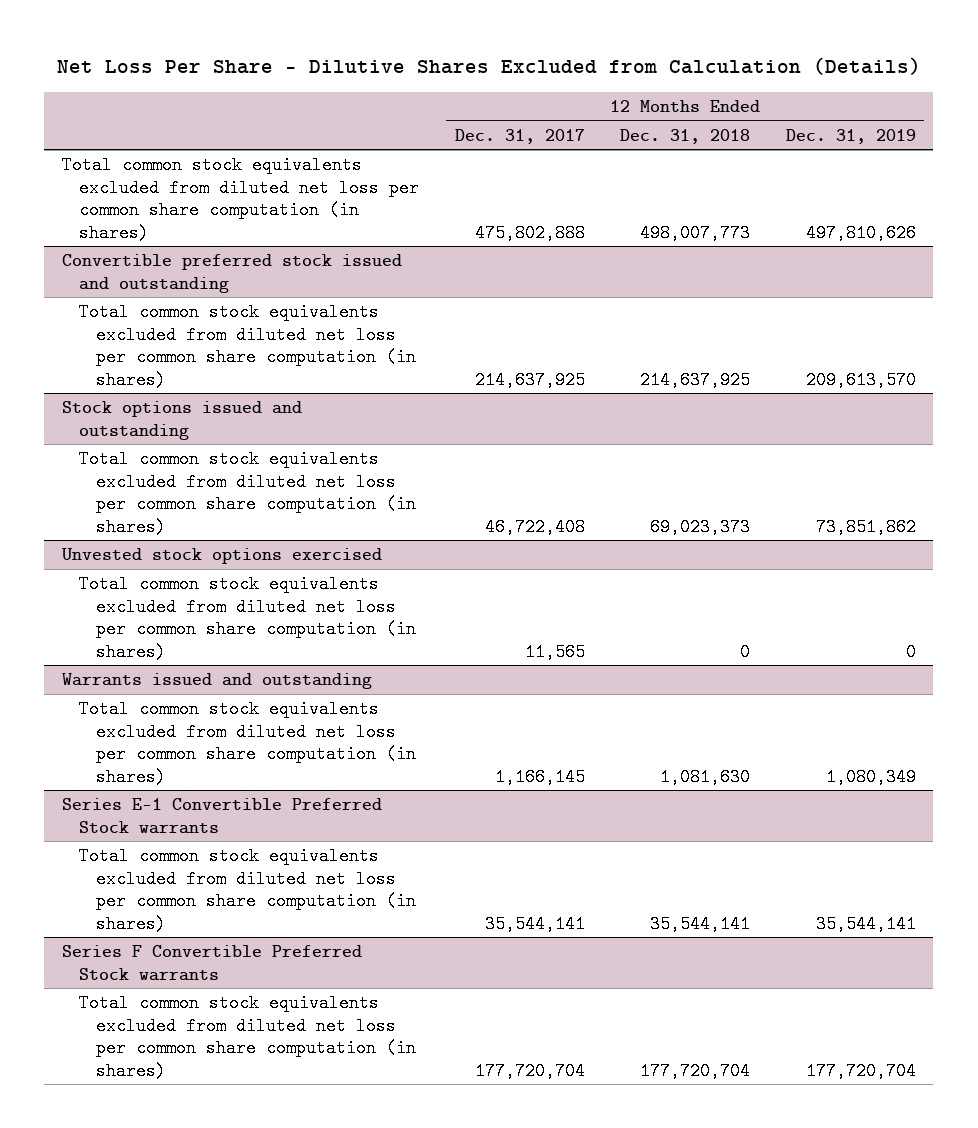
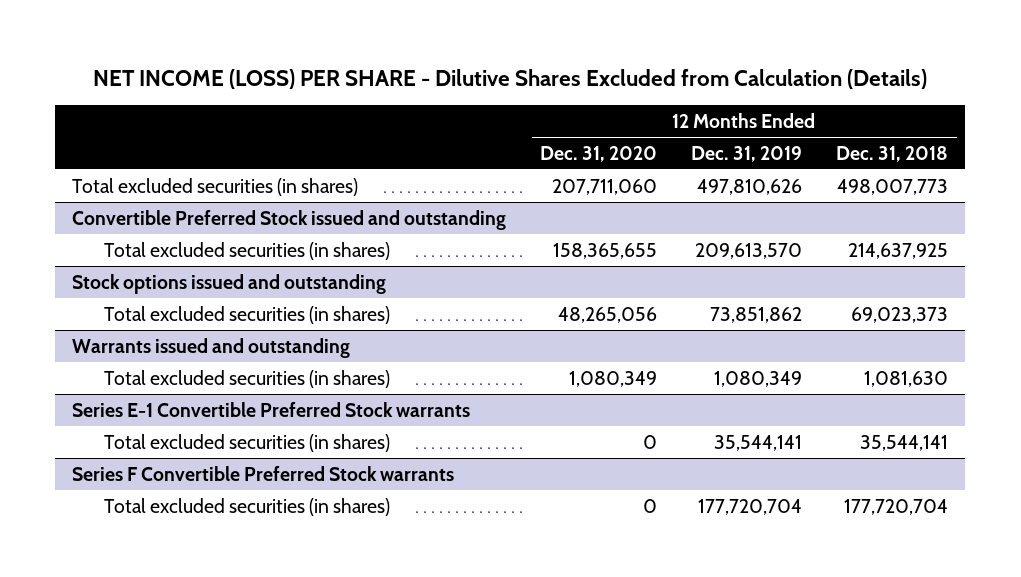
[56,57,921,76] Net Loss Per Share - Dilutive Shares Excluded from Calculation (Details) -> [93,68,928,89] NET INCOME (LOSS) PER SHARE - Dilutive Shares Excluded from Calculation (Details)
[454,128,585,144] Dec. 31, 2017 -> none
none -> [540,145,658,162] Dec. 31, 2020
[62,156,420,242] Total common stock equivalents excluded from diluted net loss per common share computation (in shares) -> [72,177,359,196] Total excluded securities (in shares)
[62,254,403,293] Convertible preferred stock issued and outstanding -> [72,209,507,230] Convertible Preferred Stock issued and outstanding
[79,303,417,389] Total common stock equivalents excluded from diluted net loss per common share computation (in shares) -> [103,241,390,260] Total excluded securities (in shares)
[61,548,383,565] Unvested stock options exercised -> none
[79,575,417,661] Total common stock equivalents excluded from diluted net loss per common share computation (in shares) -> none
[79,450,417,536] Total common stock equivalents excluded from diluted net loss per common share computation (in shares) -> [103,305,390,324] Total excluded securities (in shares)
[79,700,417,786] Total common stock equivalents excluded from diluted net loss per common share computation (in shares) -> [103,369,390,388] Total excluded securities (in shares)
[79,847,417,933] Total common stock equivalents excluded from diluted net loss per common share computation (in shares) -> [103,433,390,452] Total excluded securities (in shares)
[79,994,417,1080] Total common stock equivalents excluded from diluted net loss per common share computation (in shares) -> [103,497,390,516] Total excluded securities (in shares)

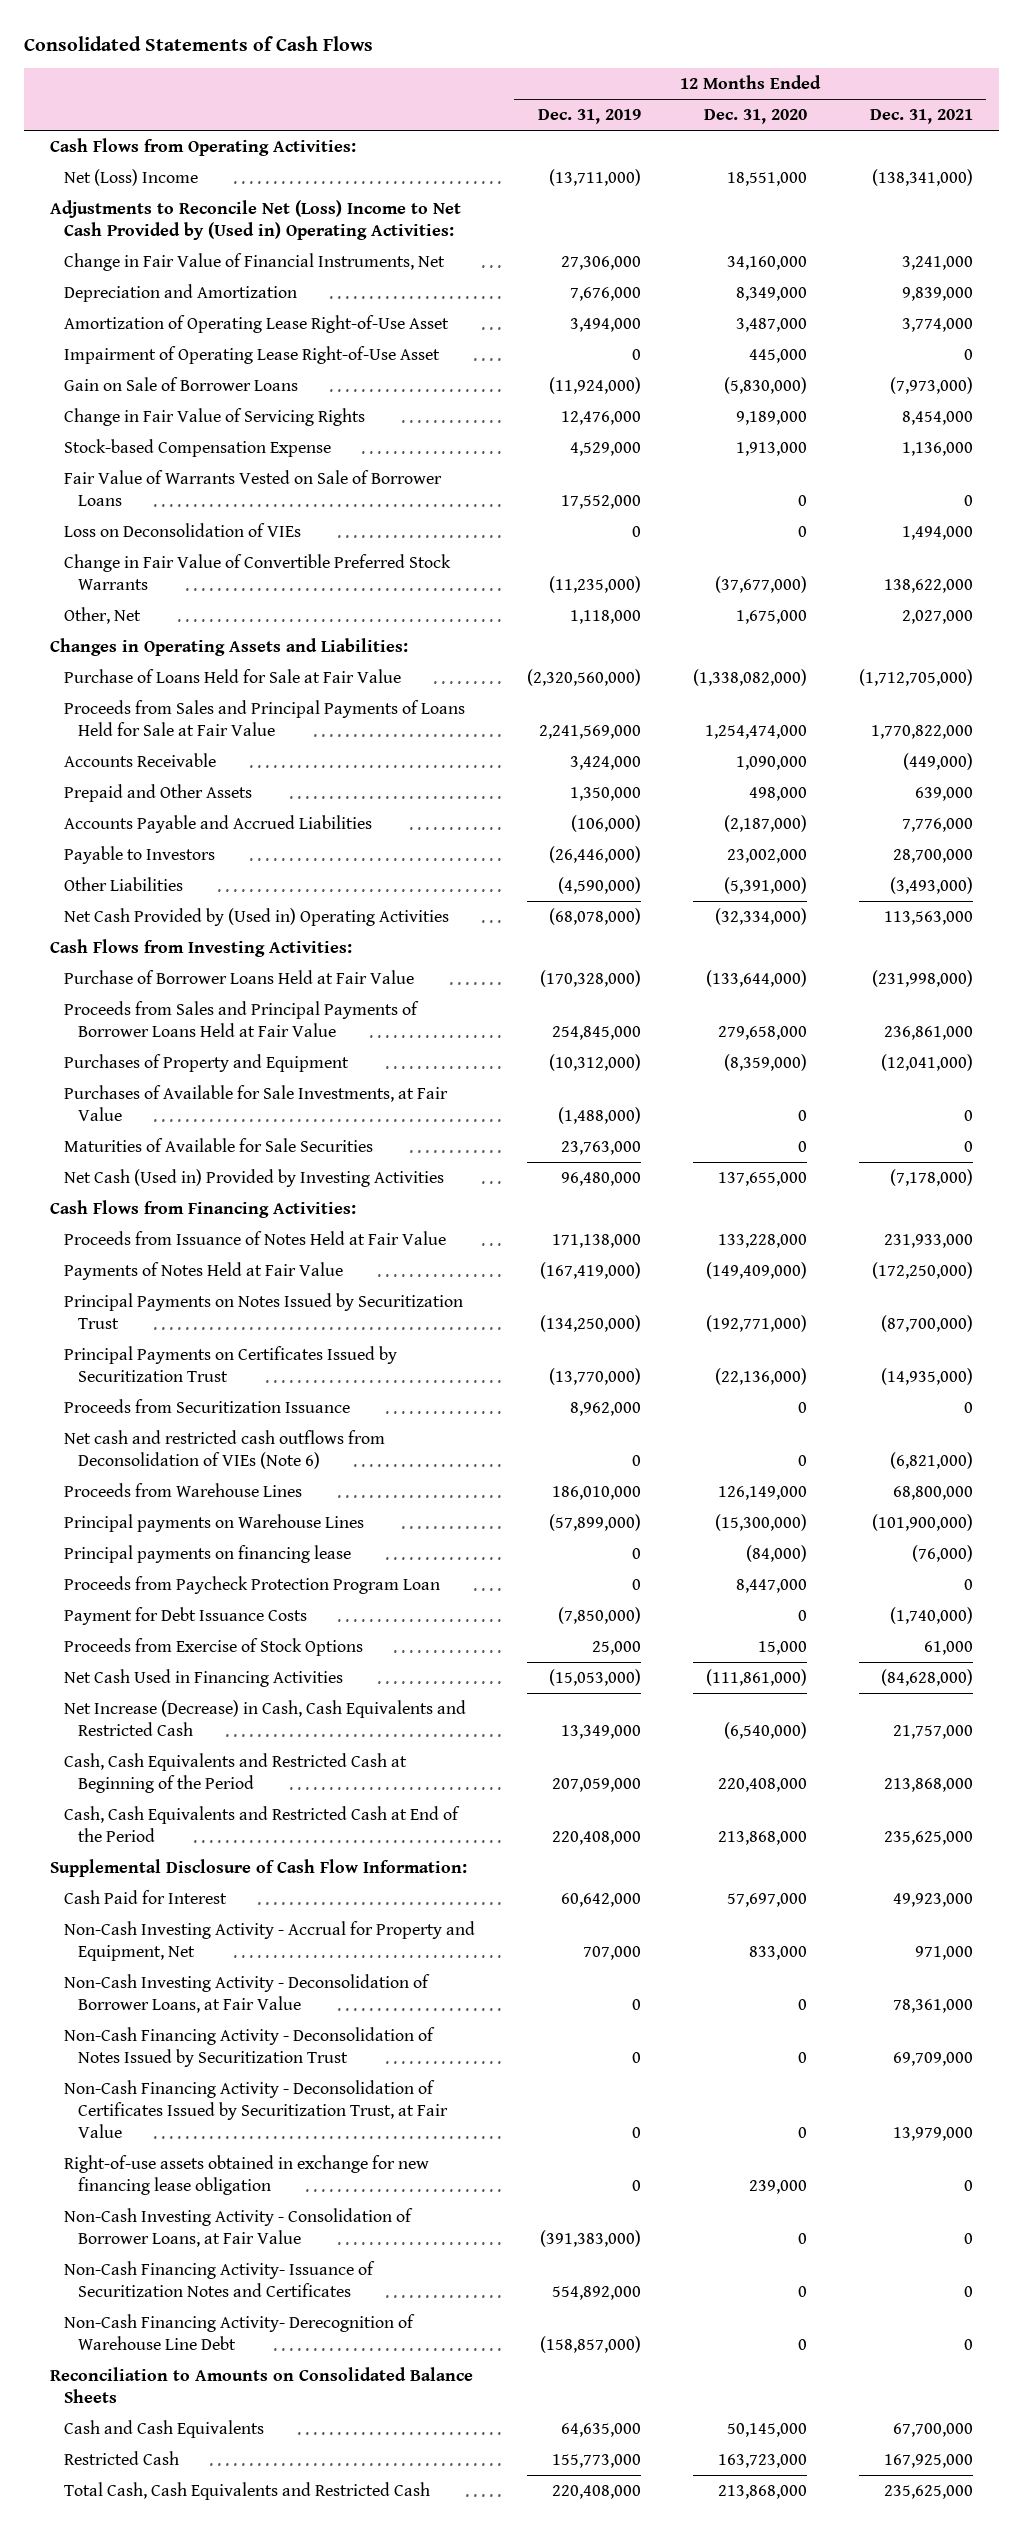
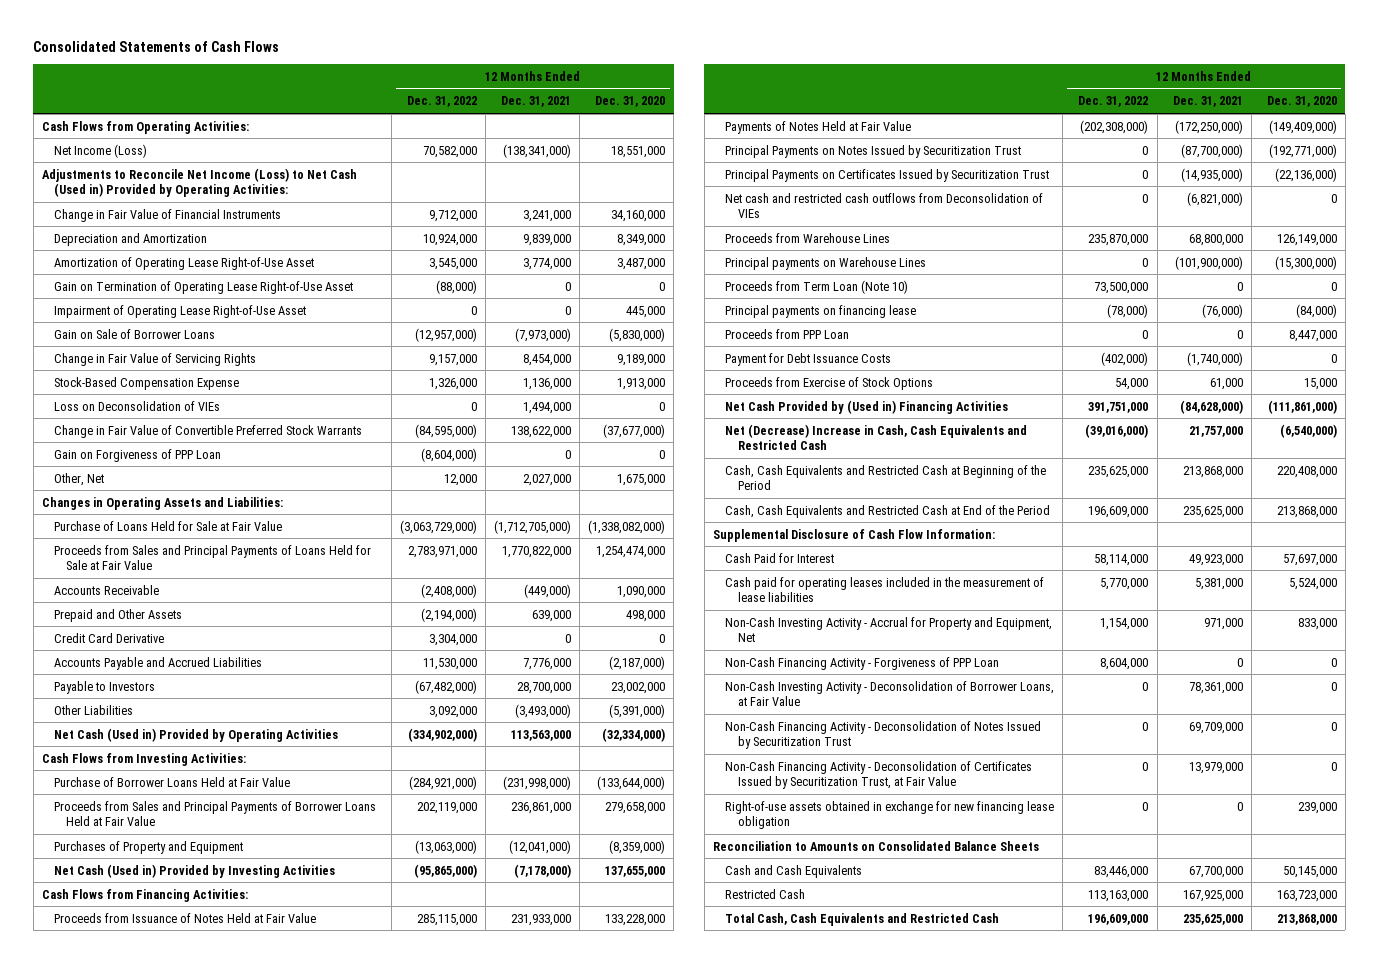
[537,108,641,124] Dec. 31, 2019 -> none
none -> [407,96,478,108] Dec. 31, 2022
[63,168,198,186] Net (Loss) Income -> [54,143,148,158] Net Income (Loss)
[49,199,461,241] Adjustments to Reconcile Net (Loss) Income to Net Cash Provided by (Used in) Operating Activities: -> [41,167,357,198] Adjustments to Reconcile Net Income (Loss) to Net Cash (Used in) Provided by Operating Activities:
[63,252,445,271] Change in Fair Value of Financial Instruments, Net -> [54,208,282,222] Change in Fair Value of Financial Instruments
none -> [54,280,354,294] Gain on Termination of Operating Lease Right-of-Use Asset
[63,469,442,507] Fair Value of Warrants Vested on Sale of Borrower Loans -> none
[63,438,331,457] Stock-based Compensation Expense -> [54,376,240,390] Stock-Based Compensation Expense
none -> [54,448,222,462] Gain on Forgiveness of PPP Loan
none -> [54,632,165,643] Credit Card Derivative
[63,907,449,926] Net Cash Provided by (Used in) Operating Activities -> [54,727,339,742] Net Cash (Used in) Provided by Operating Activities
[63,1084,448,1122] Purchases of Available for Sale Investments, at Fair Value -> none
[63,1137,373,1152] Maturities of Available for Sale Securities -> none
[63,1398,350,1413] Proceeds from Securitization Issuance -> none
[63,1429,385,1470] Net cash and restricted cash outflows from Deconsolidation of VIEs (Note 6) -> [725,192,1044,219] Net cash and restricted cash outflows from Deconsolidation of VIEs
none -> [725,279,909,294] Proceeds from Term Loan (Note 10)
[63,1575,440,1594] Proceeds from Paycheck Protection Program Loan -> [725,328,850,339] Proceeds from PPP Loan
[63,1668,343,1687] Net Cash Used in Financing Activities -> [725,399,1009,414] Net Cash Provided by (Used in) Financing Activities
[63,1699,466,1737] Net Increase (Decrease) in Cash, Cash Equivalents and Restricted Cash -> [725,423,1028,451] Net (Decrease) Increase in Cash, Cash Equivalents and Restricted Cash
none -> [725,576,1045,603] Cash paid for operating leases included in the measurement of lease liabilities
none -> [725,656,1000,670] Non-Cash Financing Activity - Forgiveness of PPP Loan
[63,2207,413,2248] Non-Cash Investing Activity - Consolidation of Borrower Loans, at Fair Value -> none
[63,2260,375,2298] Non-Cash Financing Activity- Issuance of Securitization Notes and Certificates -> none
[63,2313,415,2351] Non-Cash Financing Activity- Derecognition of Warehouse Line Debt -> none

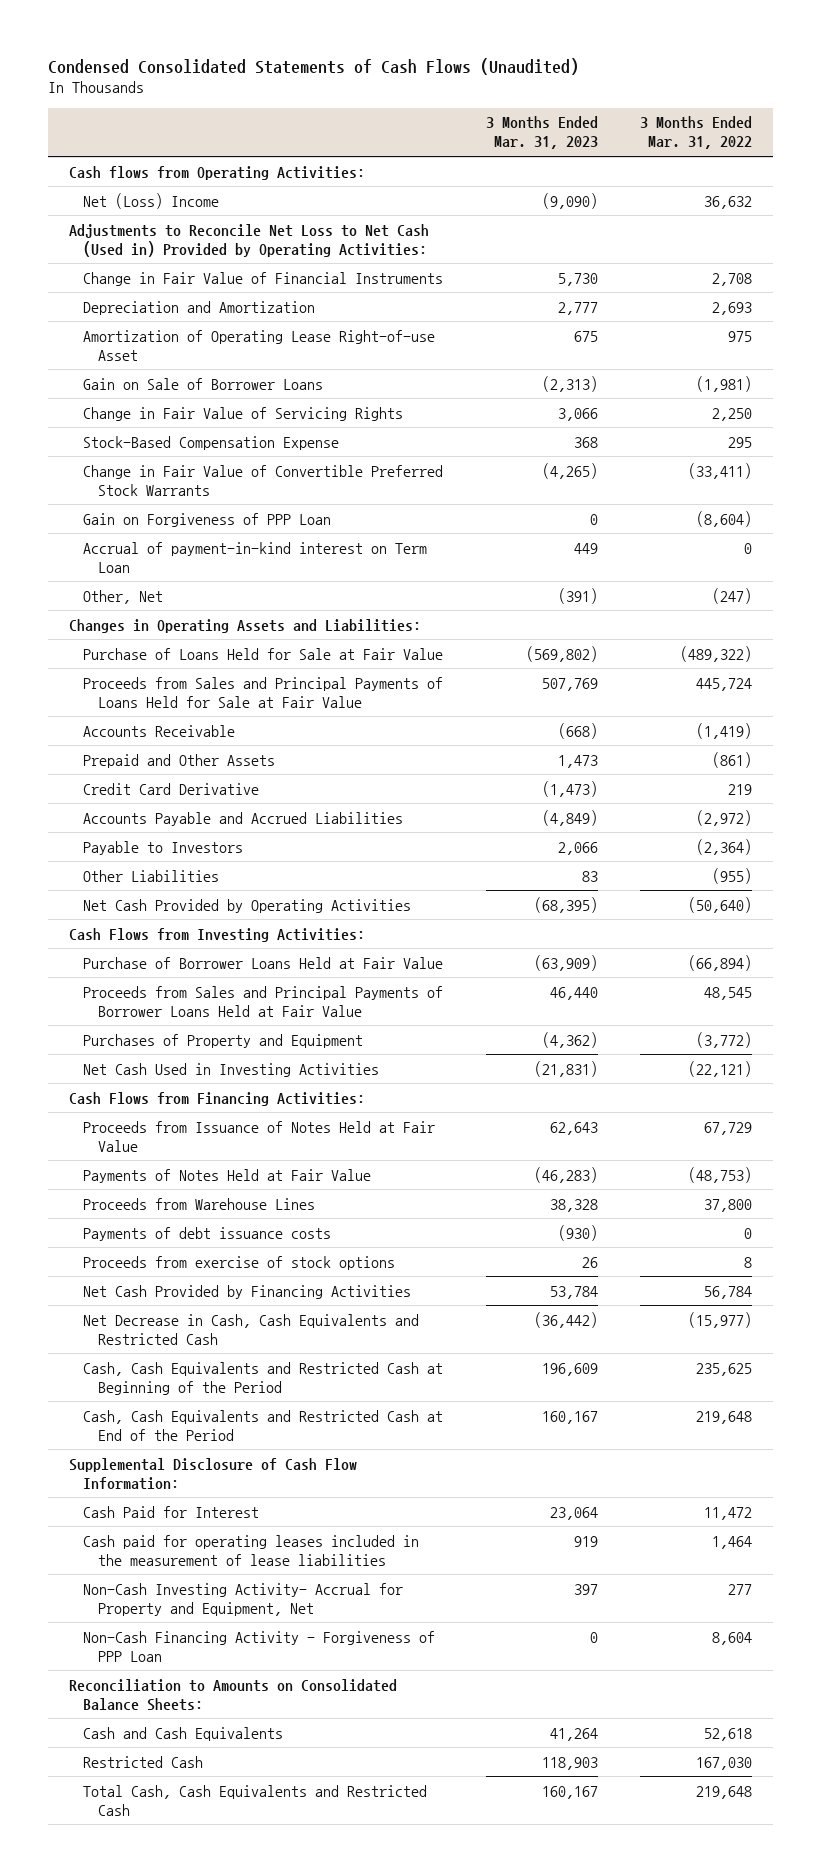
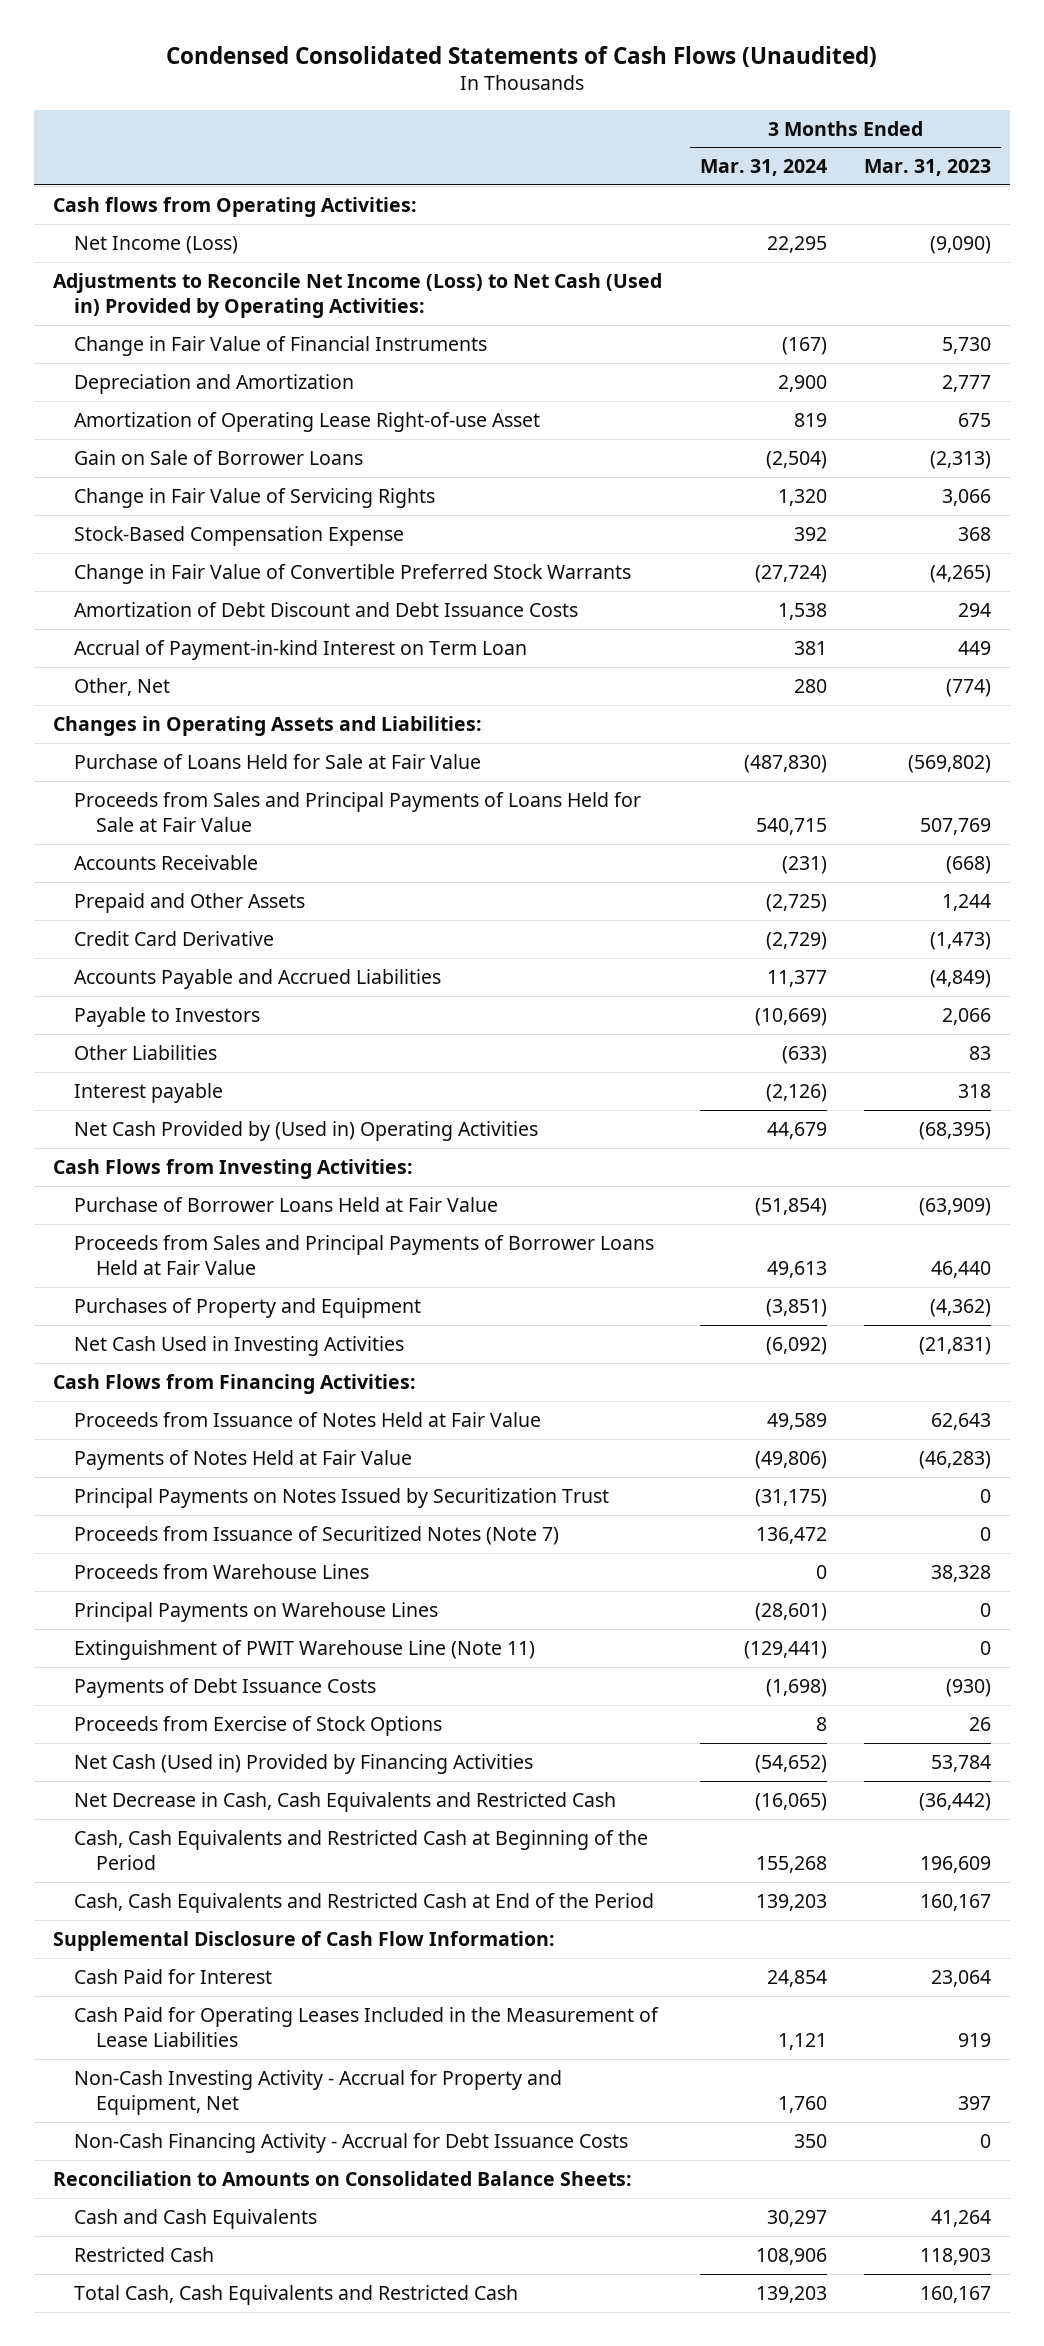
[639,116,752,150] 3 Months Ended Mar. 31, 2022 -> none
none -> [699,159,827,177] Mar. 31, 2024
[83,192,220,209] Net (Loss) Income -> [74,235,239,254] Net Income (Loss)
[68,223,429,257] Adjustments to Reconcile Net Loss to Net Cash (Used in) Provided by Operating Activities: -> [52,272,662,318] Adjustments to Reconcile Net Income (Loss) to Net Cash (Used in) Provided by Operating Activities:
[83,512,332,527] Gain on Forgiveness of PPP Loan -> none
none -> [74,601,579,617] Amortization of Debt Discount and Debt Issuance Costs
[83,541,428,573] Accrual of payment-in-kind interest on Term Loan -> [74,639,528,660] Accrual of Payment-in-kind Interest on Term Loan
[557,587,598,604] (391) -> [946,678,992,697] (774)
[557,754,598,768] 1,473 -> [942,893,992,911] 1,244
none -> [74,1082,224,1103] Interest payable
[83,898,412,913] Net Cash Provided by Operating Activities -> [74,1120,539,1141] Net Cash Provided by (Used in) Operating Activities
none -> [74,1487,610,1508] Principal Payments on Notes Issued by Securitization Trust
none -> [74,1525,560,1545] Proceeds from Issuance of Securitized Notes (Note 7)
none -> [74,1601,439,1622] Principal Payments on Warehouse Lines
none -> [74,1639,536,1660] Extinguishment of PWIT Warehouse Line (Note 11)
[83,1226,332,1241] Payments of debt issuance costs -> [74,1677,377,1698] Payments of Debt Issuance Costs
[83,1255,396,1270] Proceeds from exercise of stock options -> [74,1715,443,1736] Proceeds from Exercise of Stock Options
[83,1284,412,1299] Net Cash Provided by Financing Activities -> [74,1753,534,1774] Net Cash (Used in) Provided by Financing Activities
[83,1630,436,1662] Non-Cash Financing Activity - Forgiveness of PPP Loan -> none
[83,1534,420,1566] Cash paid for operating leases included in the measurement of lease liabilities -> [74,2006,660,2047] Cash Paid for Operating Leases Included in the Measurement of Lease Liabilities
[83,1582,404,1616] Non-Cash Investing Activity- Accrual for Property and Equipment, Net -> [74,2069,563,2115] Non-Cash Investing Activity - Accrual for Property and Equipment, Net
none -> [74,2132,629,2153] Non-Cash Financing Activity - Accrual for Debt Issuance Costs

